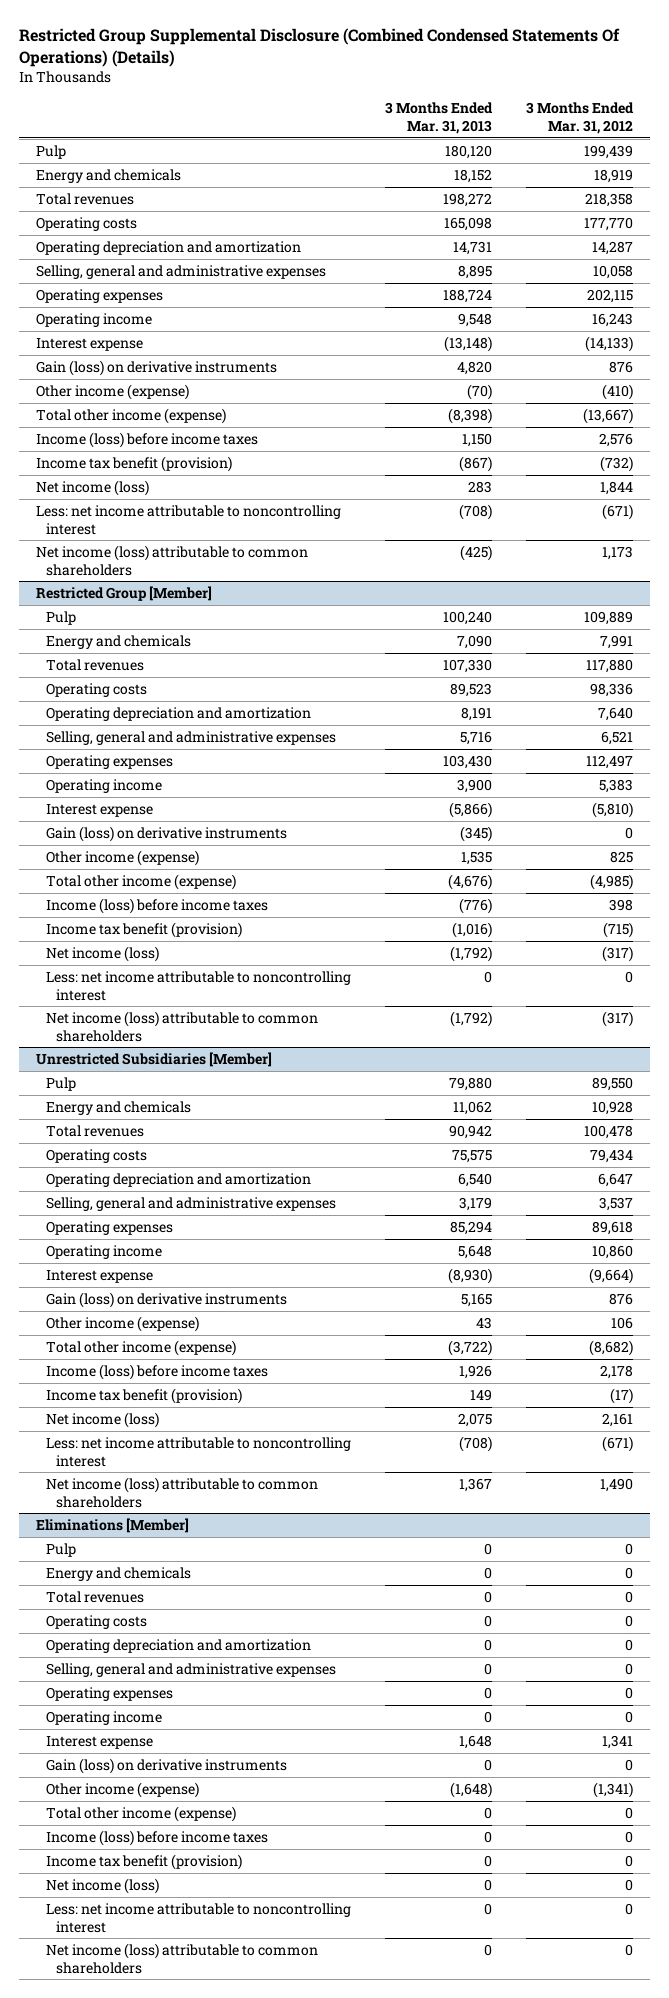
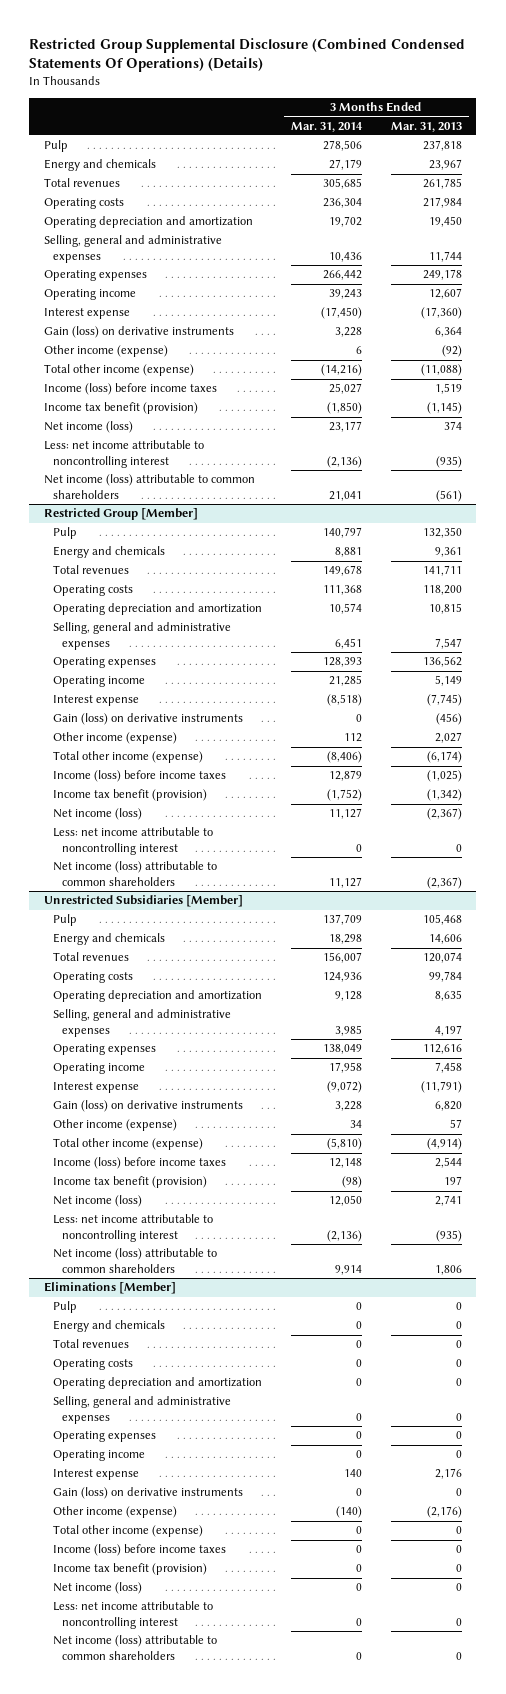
[526,101,635,134] 3 Months Ended Mar. 31, 2012 -> none
none -> [290,121,363,132] Mar. 31, 2014
[445,144,493,159] 180,120 -> [422,140,462,152] 237,818
[454,168,493,183] 18,152 -> [428,159,462,171] 23,967
[443,192,493,207] 198,272 -> [422,178,462,190] 261,785
[444,216,493,231] 165,098 -> [422,197,462,209] 217,984
[453,240,493,255] 14,731 -> [428,216,462,228] 19,450
[458,264,493,279] 8,895 -> [428,250,462,262] 11,744
[443,288,493,303] 188,724 -> [422,269,462,281] 249,178
[458,312,493,327] 9,548 -> [428,288,462,300] 12,607
[444,335,493,352] (13,148) -> [420,307,462,320] (17,360)
[457,360,493,375] 4,820 -> [434,327,462,338] 6,364
[467,383,493,400] (70) -> [441,345,462,358] (92)
[448,407,493,424] (8,398) -> [420,364,462,377] (11,088)
[462,432,493,447] 1,150 -> [434,383,462,395] 1,519
[459,455,493,472] (867) -> [426,402,462,415] (1,145)
[468,480,493,493] 283 -> [443,421,462,431] 374
[459,503,493,520] (708) -> [435,455,462,468] (935)
[460,544,493,561] (425) -> [435,489,462,502] (561)
[443,610,493,625] 100,240 -> [422,527,462,539] 132,350
[457,634,493,649] 7,090 -> [434,547,462,558] 9,361
[443,658,493,673] 107,330 -> [422,565,462,577] 141,711
[450,682,493,697] 89,523 -> [422,585,462,596] 118,200
[461,706,493,721] 8,191 -> [428,603,462,615] 10,815
[460,730,493,745] 5,716 -> [434,637,462,649] 7,547
[443,754,493,769] 103,430 -> [422,656,462,668] 136,562
[457,778,493,793] 3,900 -> [434,675,462,687] 5,149
[449,801,493,818] (5,866) -> [426,694,462,707] (7,745)
[460,825,493,842] (345) -> [435,713,462,726] (456)
[461,850,493,865] 1,535 -> [434,732,462,744] 2,027
[448,873,493,890] (4,676) -> [426,751,462,764] (6,174)
[459,897,493,914] (776) -> [426,770,462,783] (1,025)
[452,921,493,938] (1,016) -> [426,789,462,802] (1,342)
[450,945,493,962] (1,792) -> [426,808,462,821] (2,367)
[450,1010,493,1027] (1,792) -> [426,876,462,889] (2,367)
[449,1076,493,1091] 79,880 -> [422,914,462,926] 105,468
[453,1100,493,1115] 11,062 -> [428,934,462,945] 14,606
[449,1124,493,1139] 90,942 -> [422,952,462,964] 120,074
[452,1149,493,1163] 75,575 -> [428,971,462,983] 99,784
[458,1172,493,1187] 6,540 -> [434,990,462,1002] 8,635
[459,1196,493,1211] 3,179 -> [434,1024,462,1036] 4,197
[450,1220,493,1235] 85,294 -> [422,1044,462,1055] 112,616
[458,1244,493,1259] 5,648 -> [434,1062,462,1074] 7,458
[448,1267,493,1284] (8,930) -> [420,1081,462,1094] (11,791)
[461,1292,493,1307] 5,165 -> [434,1101,462,1112] 6,820
[476,1316,493,1329] 43 -> [449,1119,462,1129] 57
[448,1339,493,1356] (3,722) -> [426,1138,462,1151] (4,914)
[459,1364,493,1379] 1,926 -> [434,1157,462,1169] 2,544
[470,1388,493,1401] 149 -> [443,1176,462,1186] 197
[458,1412,493,1427] 2,075 -> [434,1195,462,1207] 2,741
[459,1435,493,1452] (708) -> [435,1229,462,1242] (935)
[459,1477,493,1492] 1,367 -> [434,1264,462,1275] 1,806
[459,1734,493,1749] 1,648 -> [434,1468,462,1480] 2,176
[450,1781,493,1798] (1,648) -> [426,1506,462,1519] (2,176)

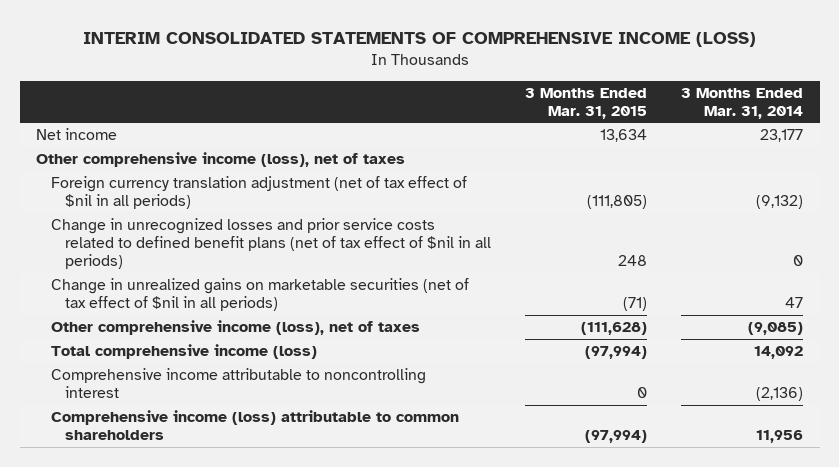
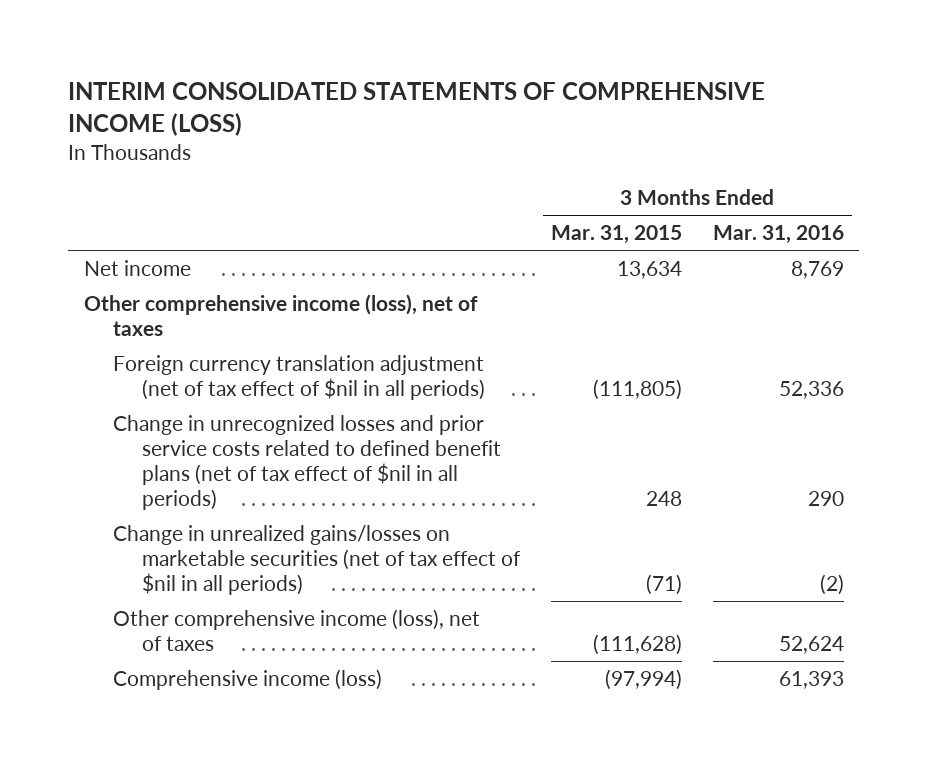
[680,87,803,119] 3 Months Ended Mar. 31, 2014 -> none
none -> [712,225,844,245] Mar. 31, 2016
[50,278,469,312] Change in unrealized gains on marketable securities (net of tax effect of $nil in all periods) -> [112,524,522,596] Change in unrealized gains/losses on marketable securities (net of tax effect of $nil in all periods)
[50,368,426,399] Comprehensive income attributable to noncontrolling interest -> none
[50,410,459,441] Comprehensive income (loss) attributable to common shareholders -> none
[50,344,317,360] Total comprehensive income (loss) -> [112,668,382,690] Comprehensive income (loss)

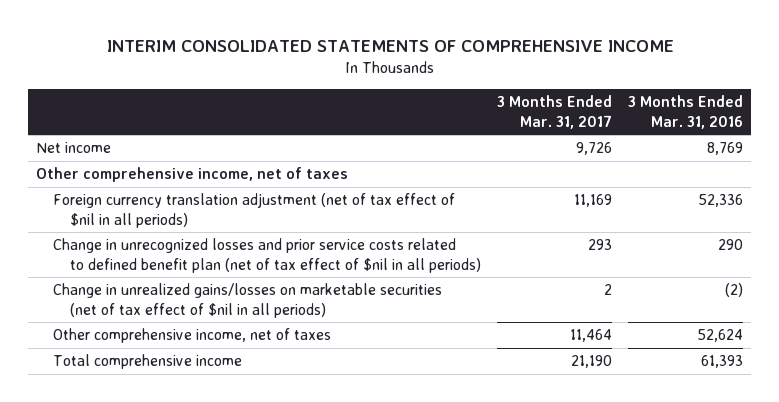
[68,82,766,137] INTERIM CONSOLIDATED STATEMENTS OF COMPREHENSIVE INCOME (LOSS) -> [106,40,674,53] INTERIM CONSOLIDATED STATEMENTS OF COMPREHENSIVE INCOME
[550,225,682,245] Mar. 31, 2015 -> none
none -> [496,95,612,129] 3 Months Ended Mar. 31, 2017
[83,293,478,336] Other comprehensive income (loss), net of taxes -> [36,167,349,183] Other comprehensive income, net of taxes
[112,414,502,511] Change in unrecognized losses and prior service costs related to defined benefit plans (net of tax effect of $nil in all periods) -> [52,238,481,273] Change in unrecognized losses and prior service costs related to defined benefit plan (net of tax effect of $nil in all periods)
[112,608,480,651] Other comprehensive income (loss), net of taxes -> [52,328,331,344] Other comprehensive income, net of taxes
[112,668,382,690] Comprehensive income (loss) -> [52,354,242,370] Total comprehensive income

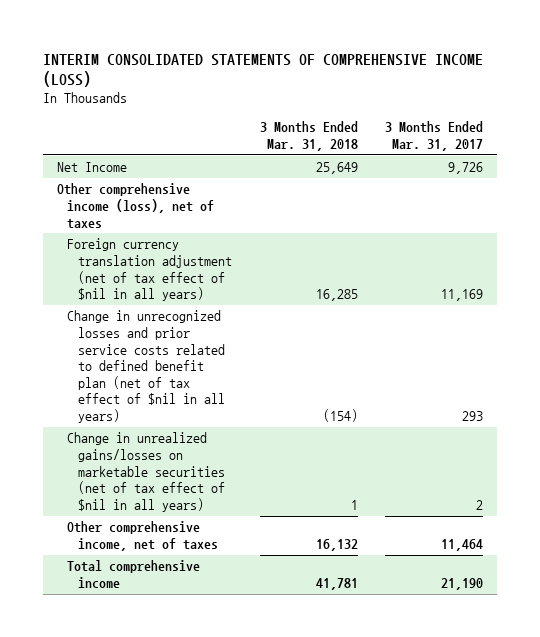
[106,40,674,53] INTERIM CONSOLIDATED STATEMENTS OF COMPREHENSIVE INCOME -> [42,53,483,88] INTERIM CONSOLIDATED STATEMENTS OF COMPREHENSIVE INCOME (LOSS)
[628,95,744,129] 3 Months Ended Mar. 31, 2016 -> none
none -> [259,121,358,151] 3 Months Ended Mar. 31, 2018
[36,142,112,154] Net income -> [56,162,127,173] Net Income
[36,167,349,183] Other comprehensive income, net of taxes -> [56,183,215,229] Other comprehensive income (loss), net of taxes
[52,193,455,228] Foreign currency translation adjustment (net of tax effect of $nil in all periods) -> [67,238,232,302] Foreign currency translation adjustment (net of tax effect of $nil in all years)
[52,238,481,273] Change in unrecognized losses and prior service costs related to defined benefit plan (net of tax effect of $nil in all periods) -> [67,310,225,423] Change in unrecognized losses and prior service costs related to defined benefit plan (net of tax effect of $nil in all years)
[52,283,442,318] Change in unrealized gains/losses on marketable securities (net of tax effect of $nil in all periods) -> [67,432,225,512] Change in unrealized gains/losses on marketable securities (net of tax effect of $nil in all years)

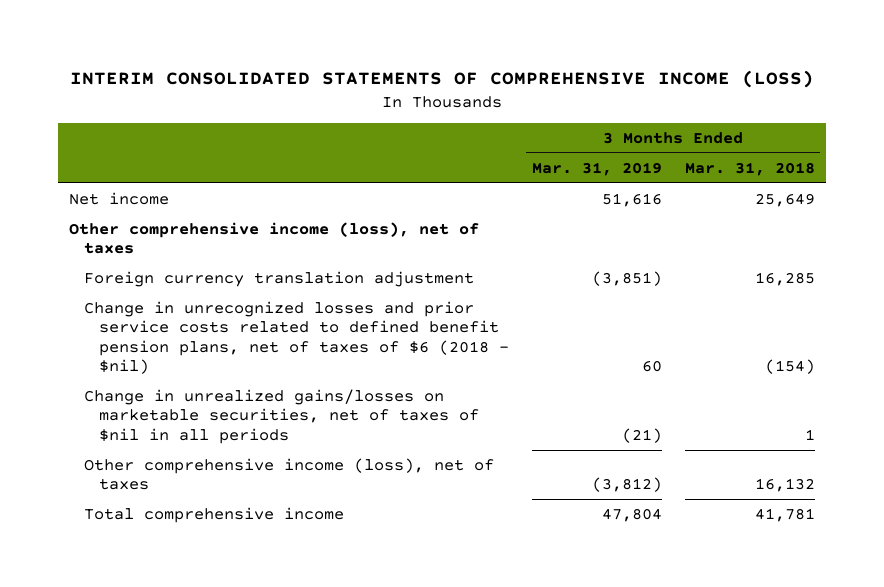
[385,121,484,151] 3 Months Ended Mar. 31, 2017 -> none
none -> [531,161,662,176] Mar. 31, 2019
[56,162,127,173] Net Income -> [69,191,170,205] Net income
[67,238,232,302] Foreign currency translation adjustment (net of tax effect of $nil in all years) -> [83,270,474,287] Foreign currency translation adjustment
[67,310,225,423] Change in unrecognized losses and prior service costs related to defined benefit plan (net of tax effect of $nil in all years) -> [83,300,509,375] Change in unrecognized losses and prior service costs related to defined benefit pension plans, net of taxes of $6 (2018 - $nil)
[67,432,225,512] Change in unrealized gains/losses on marketable securities (net of tax effect of $nil in all years) -> [83,388,479,444] Change in unrealized gains/losses on marketable securities, net of taxes of $nil in all periods
[67,521,218,551] Other comprehensive income, net of taxes -> [83,457,494,491] Other comprehensive income (loss), net of taxes

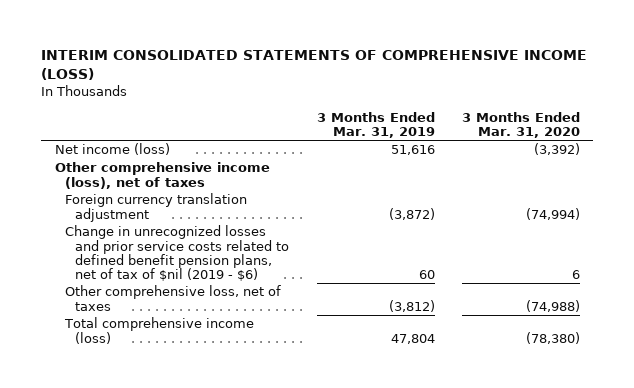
[684,161,815,176] Mar. 31, 2018 -> none
none -> [461,111,580,138] 3 Months Ended Mar. 31, 2020
[69,191,170,205] Net income -> [54,143,170,156] Net income (loss)
[83,388,479,444] Change in unrealized gains/losses on marketable securities, net of taxes of $nil in all periods -> none
[591,270,662,286] (3,851) -> [388,207,435,220] (3,872)
[83,300,509,375] Change in unrecognized losses and prior service costs related to defined benefit pension plans, net of taxes of $6 (2018 - $nil) -> [65,225,290,281] Change in unrecognized losses and prior service costs related to defined benefit pension plans, net of tax of $nil (2019 - $6)
[83,457,494,491] Other comprehensive income (loss), net of taxes -> [65,285,282,311] Other comprehensive loss, net of taxes
[83,506,344,523] Total comprehensive income -> [64,317,255,344] Total comprehensive income (loss)

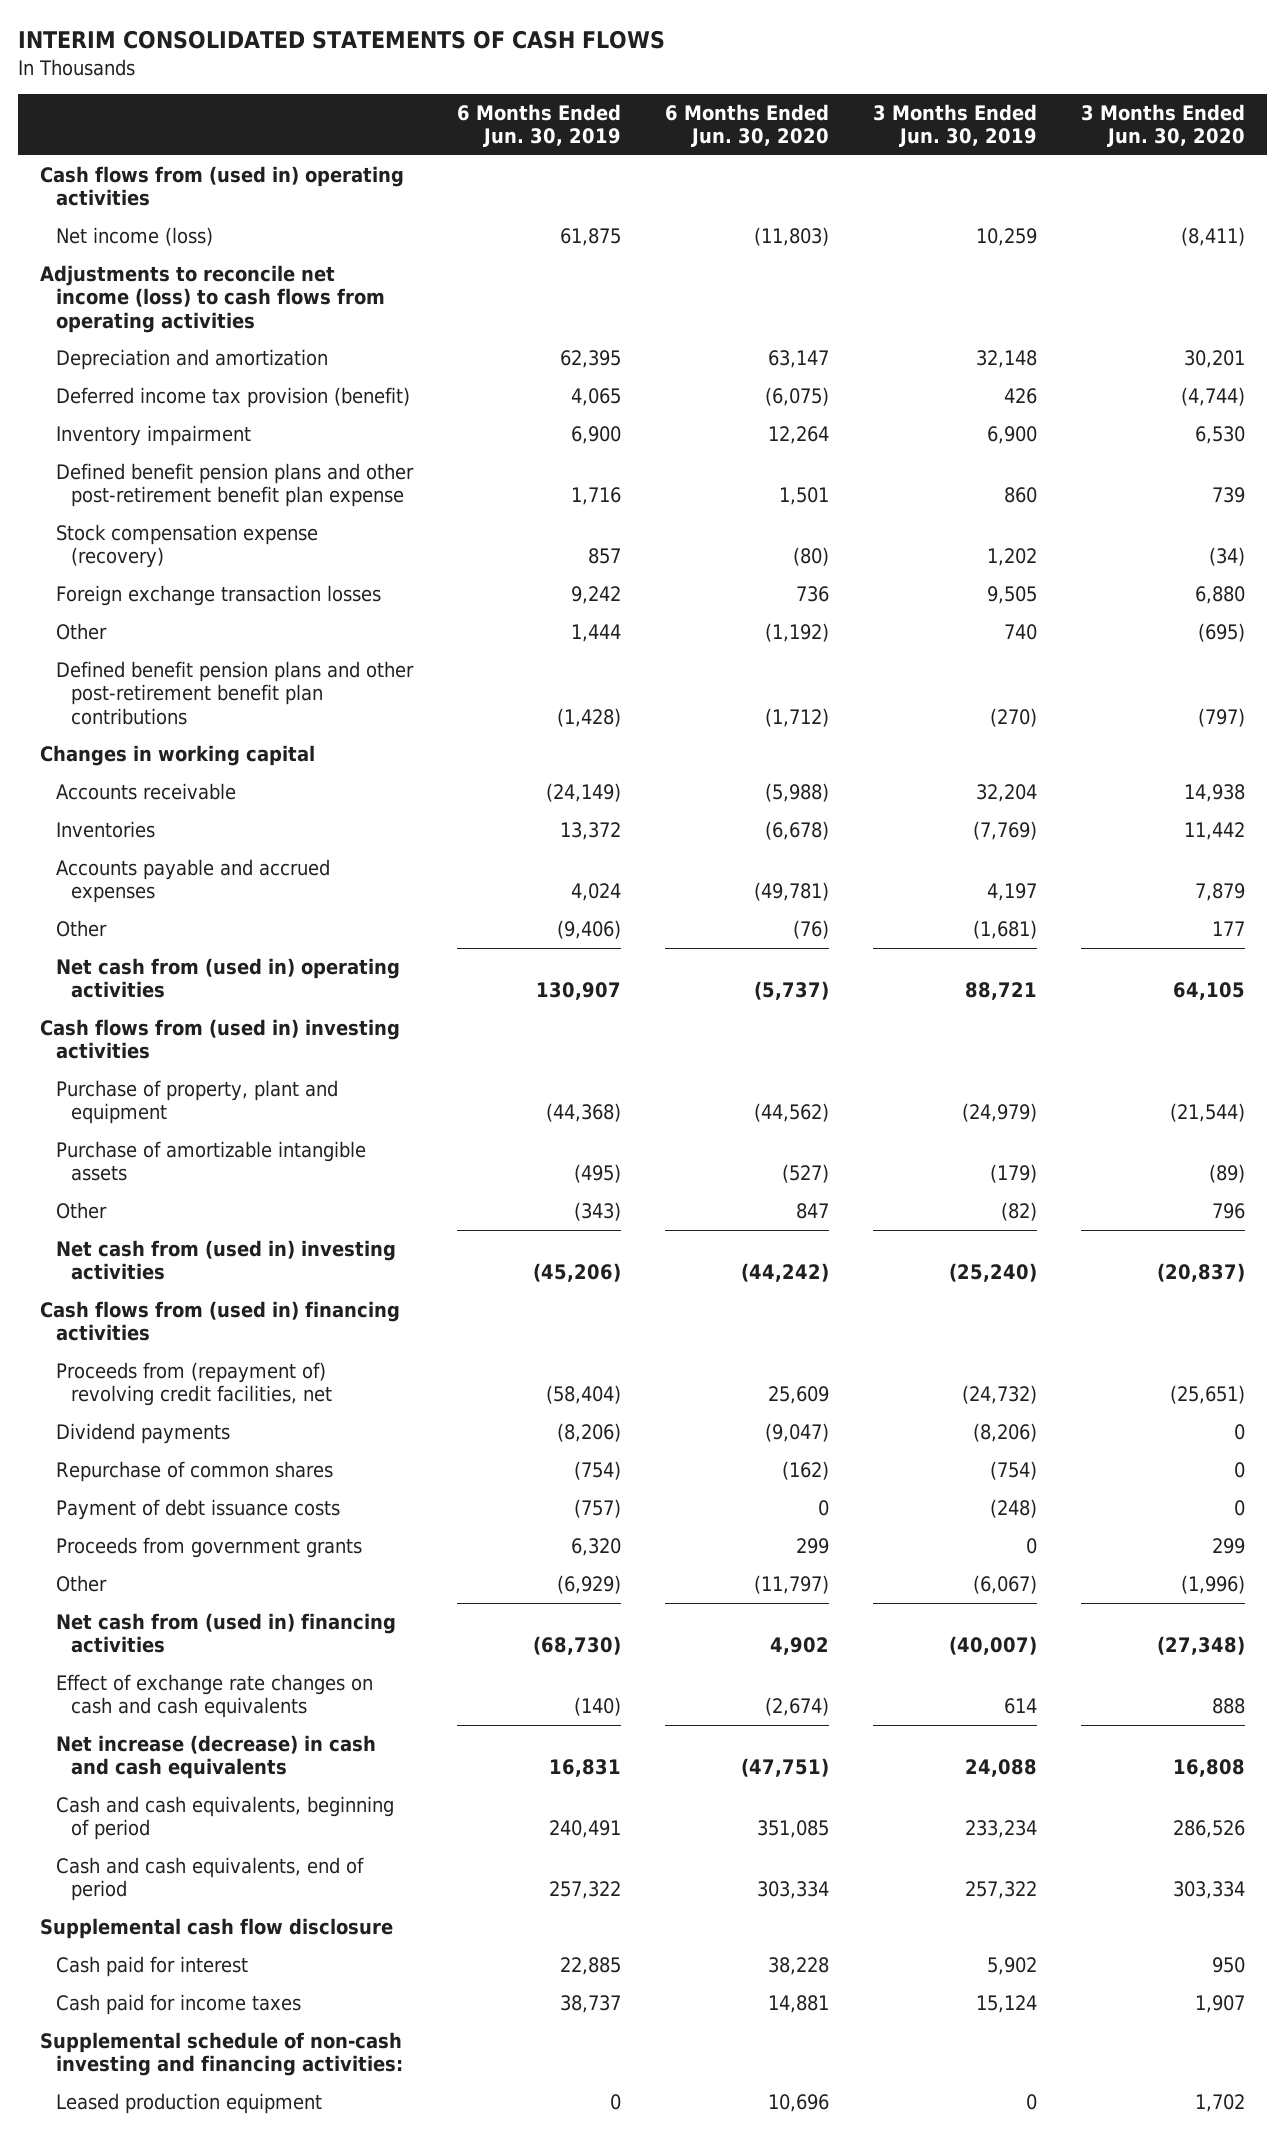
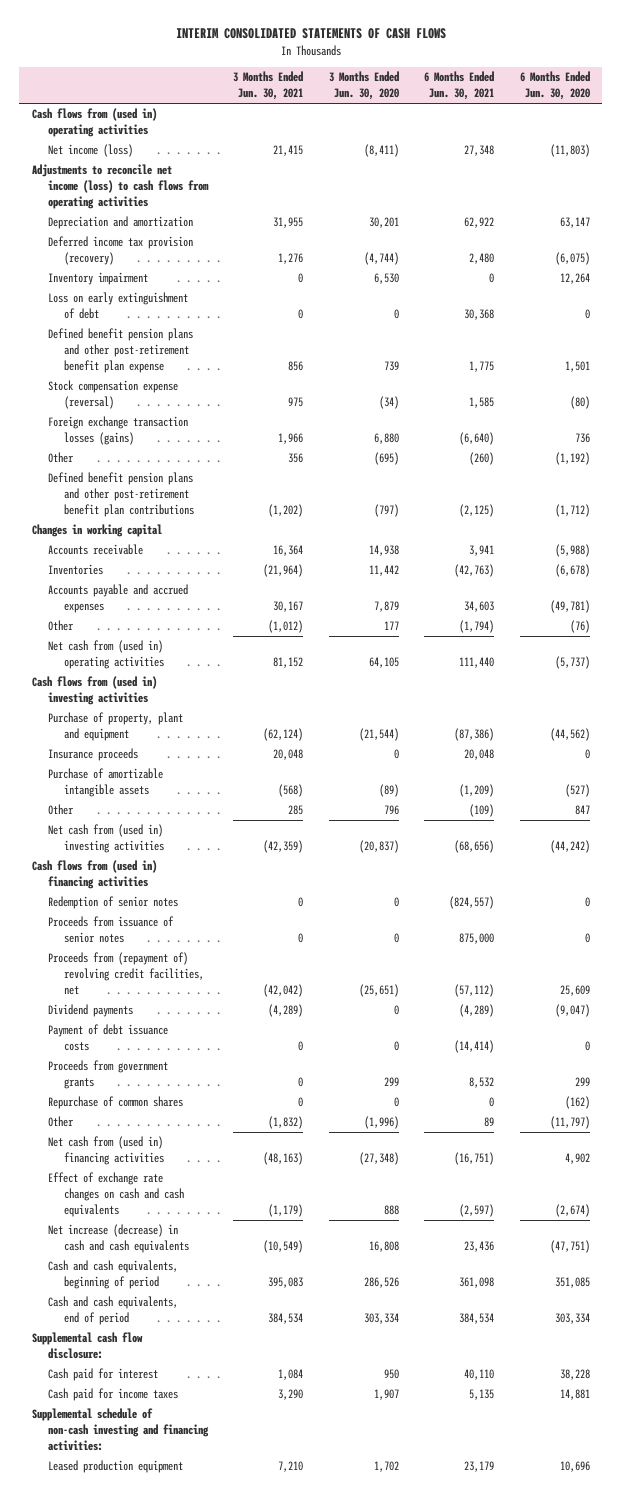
[456,103,621,148] 6 Months Ended Jun. 30, 2019 -> none
[873,103,1038,148] 3 Months Ended Jun. 30, 2019 -> none
none -> [233,71,304,101] 3 Months Ended Jun. 30, 2021
none -> [424,71,495,101] 6 Months Ended Jun. 30, 2021
[55,386,410,408] Deferred income tax provision (benefit) -> [47,236,193,266] Deferred income tax provision (recovery)
none -> [47,292,188,320] Loss on early extinguishment of debt
[55,523,318,569] Stock compensation expense (recovery) -> [47,380,178,410] Stock compensation expense (reversal)
[55,584,381,606] Foreign exchange transaction losses -> [47,416,188,446] Foreign exchange transaction losses (gains)
none -> [47,748,138,762] Insurance proceeds
none -> [47,896,178,910] Redemption of senior notes
none -> [47,916,174,944] Proceeds from issuance of senior notes
[55,1460,333,1482] Repurchase of common shares -> [47,1096,183,1110] Repurchase of common shares
[40,1917,394,1939] Supplemental cash flow disclosure -> [32,1332,144,1360] Supplemental cash flow disclosure:

